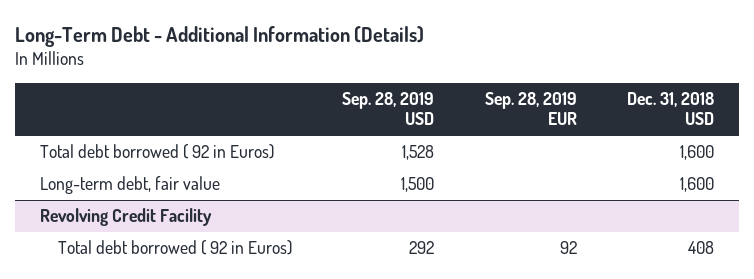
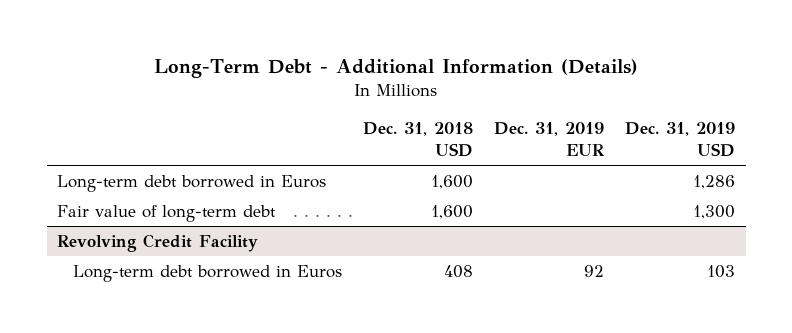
[342,92,435,126] Sep. 28, 2019 USD -> none
[484,92,577,126] Sep. 28, 2019 EUR -> none
none -> [494,122,606,156] Dec. 31, 2019 EUR
none -> [625,122,736,157] Dec. 31, 2019 USD
[40,144,275,160] Total debt borrowed ( 92 in Euros) -> [57,174,327,192] Long-term debt borrowed in Euros
[40,176,221,195] Long-term debt, fair value -> [57,204,277,222] Fair value of long-term debt
[58,240,293,256] Total debt borrowed ( 92 in Euros) -> [73,264,343,282] Long-term debt borrowed in Euros

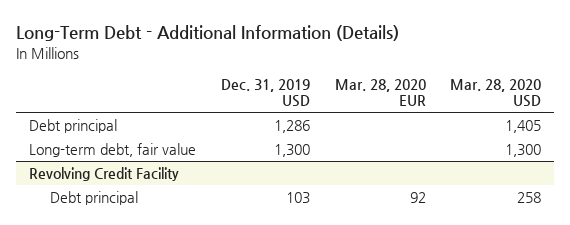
[363,122,474,157] Dec. 31, 2018 USD -> none
[494,122,606,156] Dec. 31, 2019 EUR -> none
none -> [334,78,426,107] Mar. 28, 2020 EUR
none -> [450,78,542,108] Mar. 28, 2020 USD
[57,174,327,192] Long-term debt borrowed in Euros -> [28,118,117,133] Debt principal
[57,204,277,222] Fair value of long-term debt -> [28,142,196,157] Long-term debt, fair value
[73,264,343,282] Long-term debt borrowed in Euros -> [50,190,139,205] Debt principal

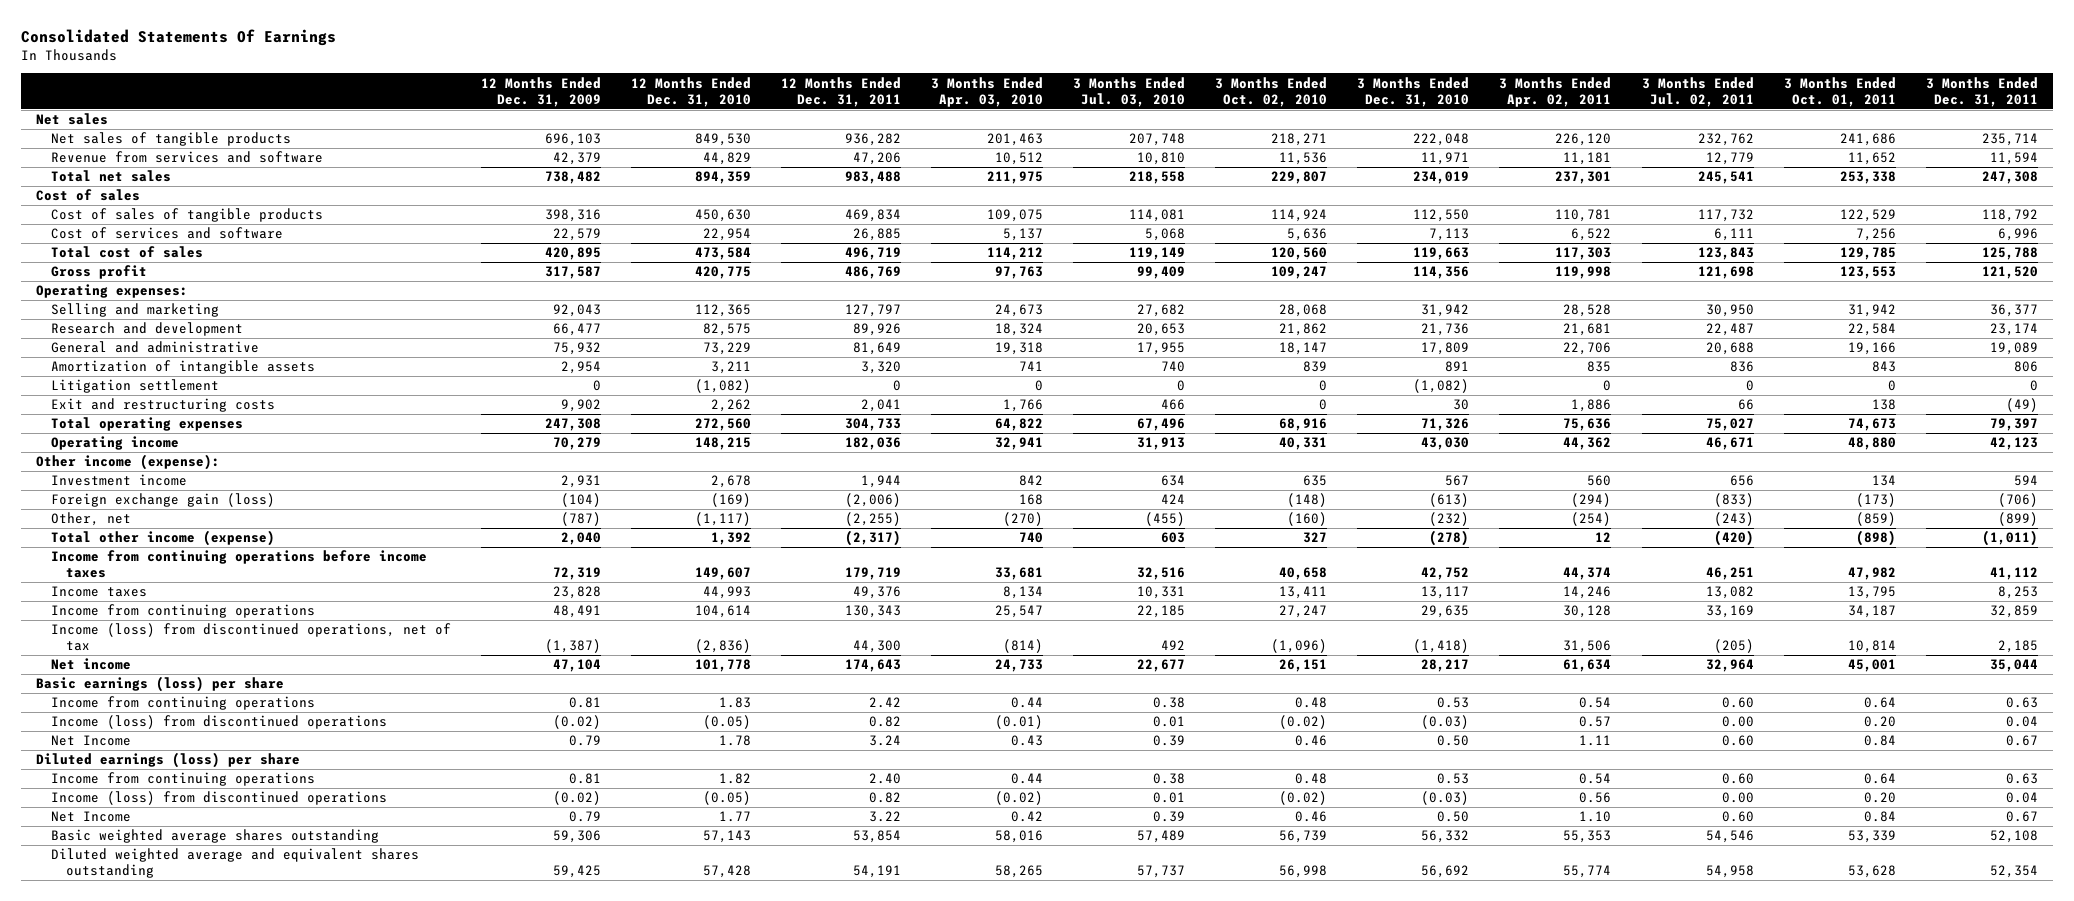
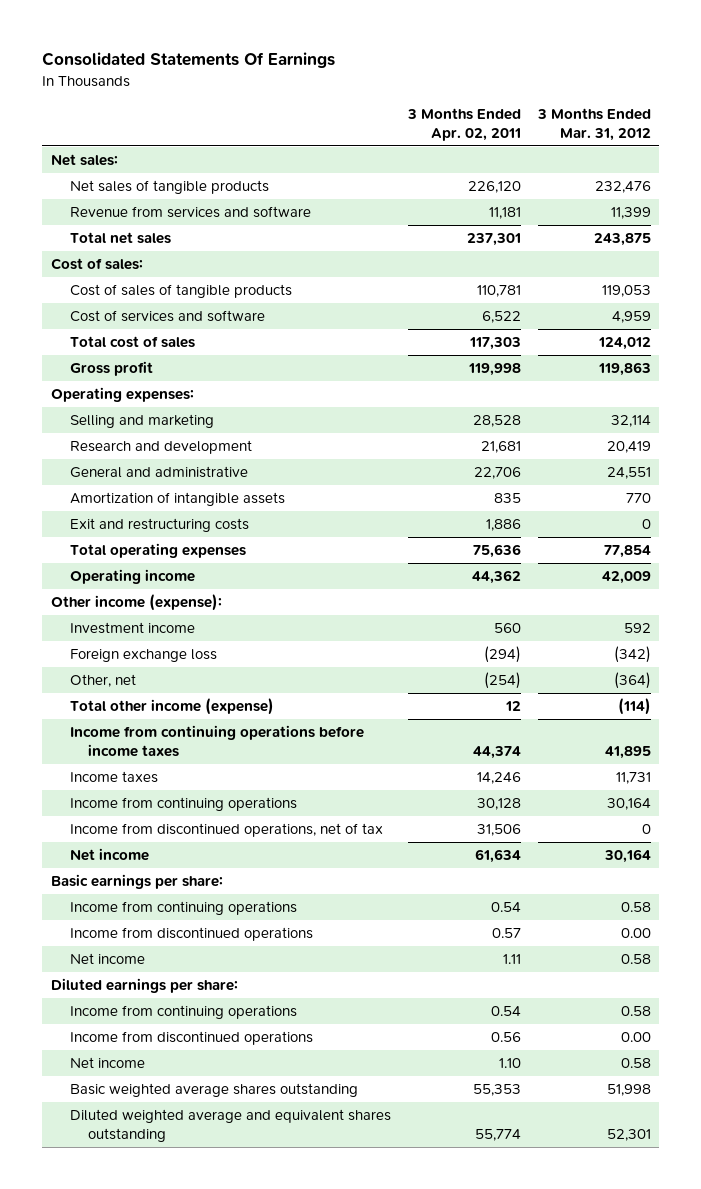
[481,76,602,107] 12 Months Ended Dec. 31, 2009 -> none
[631,76,752,107] 12 Months Ended Dec. 31, 2010 -> none
[781,76,902,107] 12 Months Ended Dec. 31, 2011 -> none
[931,76,1044,107] 3 Months Ended Apr. 03, 2010 -> none
[1073,76,1186,107] 3 Months Ended Jul. 03, 2010 -> none
[1215,76,1328,107] 3 Months Ended Oct. 02, 2010 -> none
[1357,76,1470,107] 3 Months Ended Dec. 31, 2010 -> none
[1641,76,1754,107] 3 Months Ended Jul. 02, 2011 -> none
[1783,76,1896,107] 3 Months Ended Oct. 01, 2011 -> none
[1925,76,2038,107] 3 Months Ended Dec. 31, 2011 -> none
none -> [536,107,651,141] 3 Months Ended Mar. 31, 2012
[36,113,109,126] Net sales -> [50,154,118,167] Net sales:
[36,189,141,202] Cost of sales -> [50,258,143,271] Cost of sales:
[51,379,220,394] Litigation settlement -> none
[51,493,276,508] Foreign exchange gain (loss) -> [69,649,217,663] Foreign exchange loss
[51,623,452,652] Income (loss) from discontinued operations, net of tax -> [69,823,383,838] Income from discontinued operations, net of tax
[36,676,285,693] Basic earnings (loss) per share -> [50,874,223,890] Basic earnings per share:
[51,715,388,730] Income (loss) from discontinued operations -> [69,927,313,942] Income from discontinued operations
[51,735,132,747] Net Income -> [69,953,145,965] Net income
[36,752,301,769] Diluted earnings (loss) per share -> [50,978,238,994] Diluted earnings per share:
[51,791,388,806] Income (loss) from discontinued operations -> [69,1031,313,1046] Income from discontinued operations
[51,811,132,823] Net Income -> [69,1057,145,1069] Net income

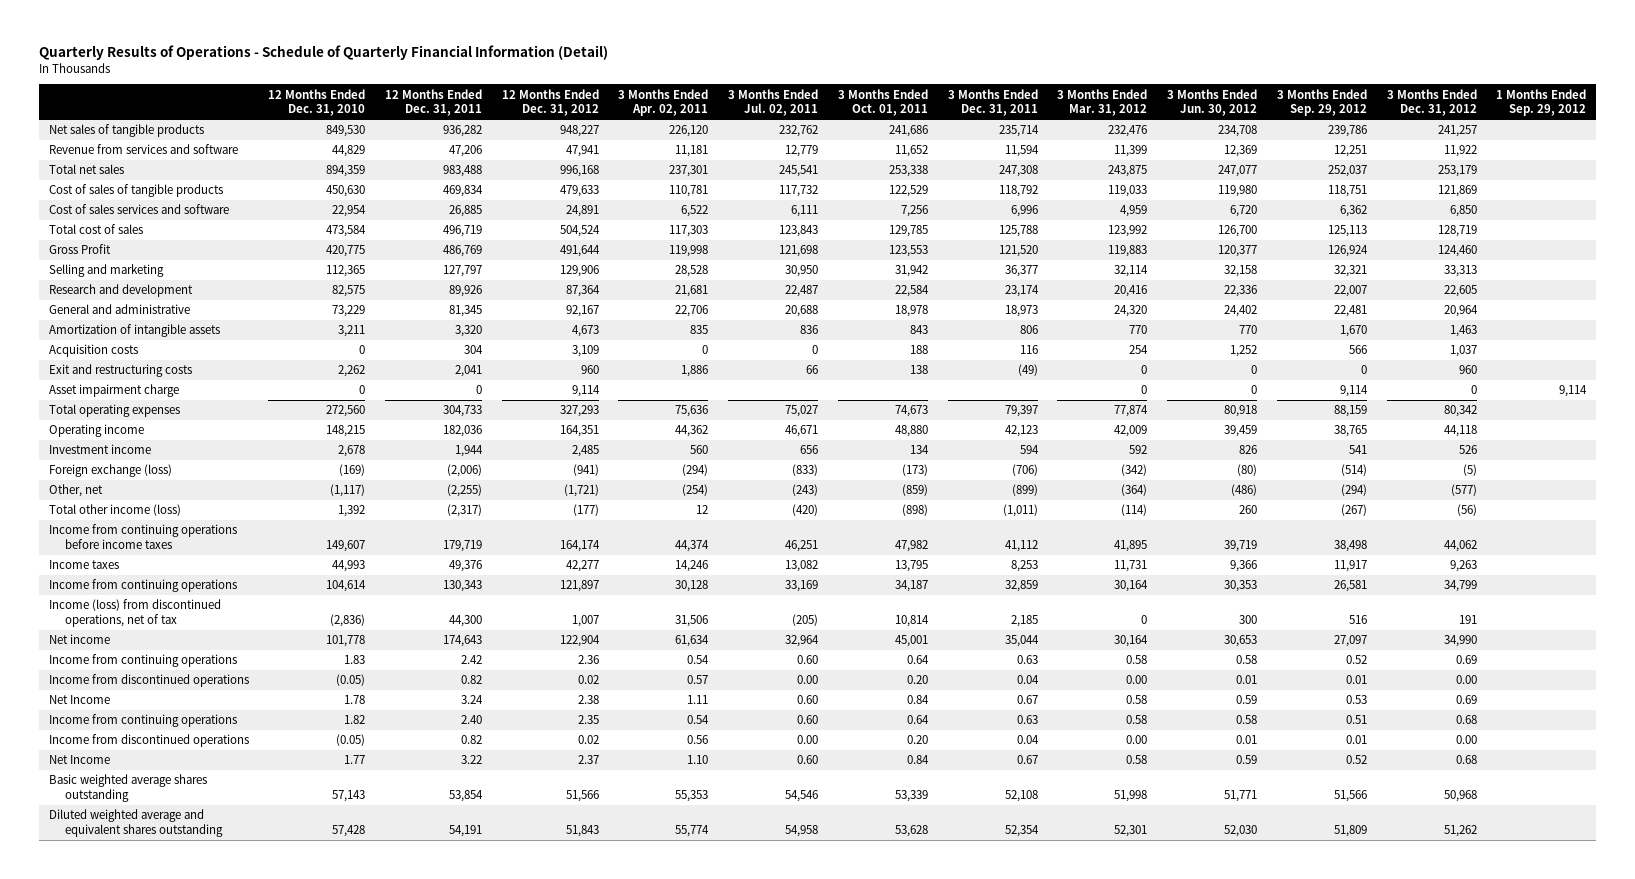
[42,52,336,69] Consolidated Statements Of Earnings -> [38,44,608,60] Quarterly Results of Operations - Schedule of Quarterly Financial Information (Detail)
none -> [268,88,366,117] 12 Months Ended Dec. 31, 2010
none -> [385,88,483,117] 12 Months Ended Dec. 31, 2011
none -> [501,88,599,117] 12 Months Ended Dec. 31, 2012
none -> [728,88,819,117] 3 Months Ended Jul. 02, 2011
none -> [837,88,928,117] 3 Months Ended Oct. 01, 2011
none -> [947,88,1038,117] 3 Months Ended Dec. 31, 2011
none -> [1167,88,1258,117] 3 Months Ended Jun. 30, 2012
none -> [1276,88,1367,117] 3 Months Ended Sep. 29, 2012
none -> [1386,88,1477,117] 3 Months Ended Dec. 31, 2012
none -> [1496,88,1587,117] 1 Months Ended Sep. 29, 2012
[50,154,118,167] Net sales: -> none
[50,258,143,271] Cost of sales: -> none
[50,387,194,403] Operating expenses: -> none
[601,285,651,298] 119,053 -> [1108,185,1148,198] 119,033
[69,310,265,323] Cost of services and software -> [48,204,229,215] Cost of sales services and software
[597,337,651,351] 124,012 -> [1108,225,1148,238] 123,992
[69,361,153,377] Gross profit -> [48,244,111,255] Gross Profit
[597,362,651,377] 119,863 -> [1108,245,1148,258] 119,883
[606,441,651,454] 20,419 -> [1114,285,1148,298] 20,416
[606,467,651,480] 24,551 -> [1114,305,1148,318] 24,320
none -> [48,344,138,358] Acquisition costs
none -> [48,384,179,398] Asset impairment charge
[603,545,651,559] 77,854 -> [1114,405,1149,418] 77,874
[50,594,222,612] Other income (expense): -> none
[69,649,217,663] Foreign exchange loss -> [48,464,172,478] Foreign exchange (loss)
[69,698,274,716] Total other income (expense) -> [48,504,181,517] Total other income (loss)
[69,823,383,838] Income from discontinued operations, net of tax -> [48,599,221,628] Income (loss) from discontinued operations, net of tax
[50,874,223,890] Basic earnings per share: -> none
[50,978,238,994] Diluted earnings per share: -> none
[69,953,145,965] Net income -> [48,695,110,705] Net Income
[69,1057,145,1069] Net income -> [48,755,110,765] Net Income

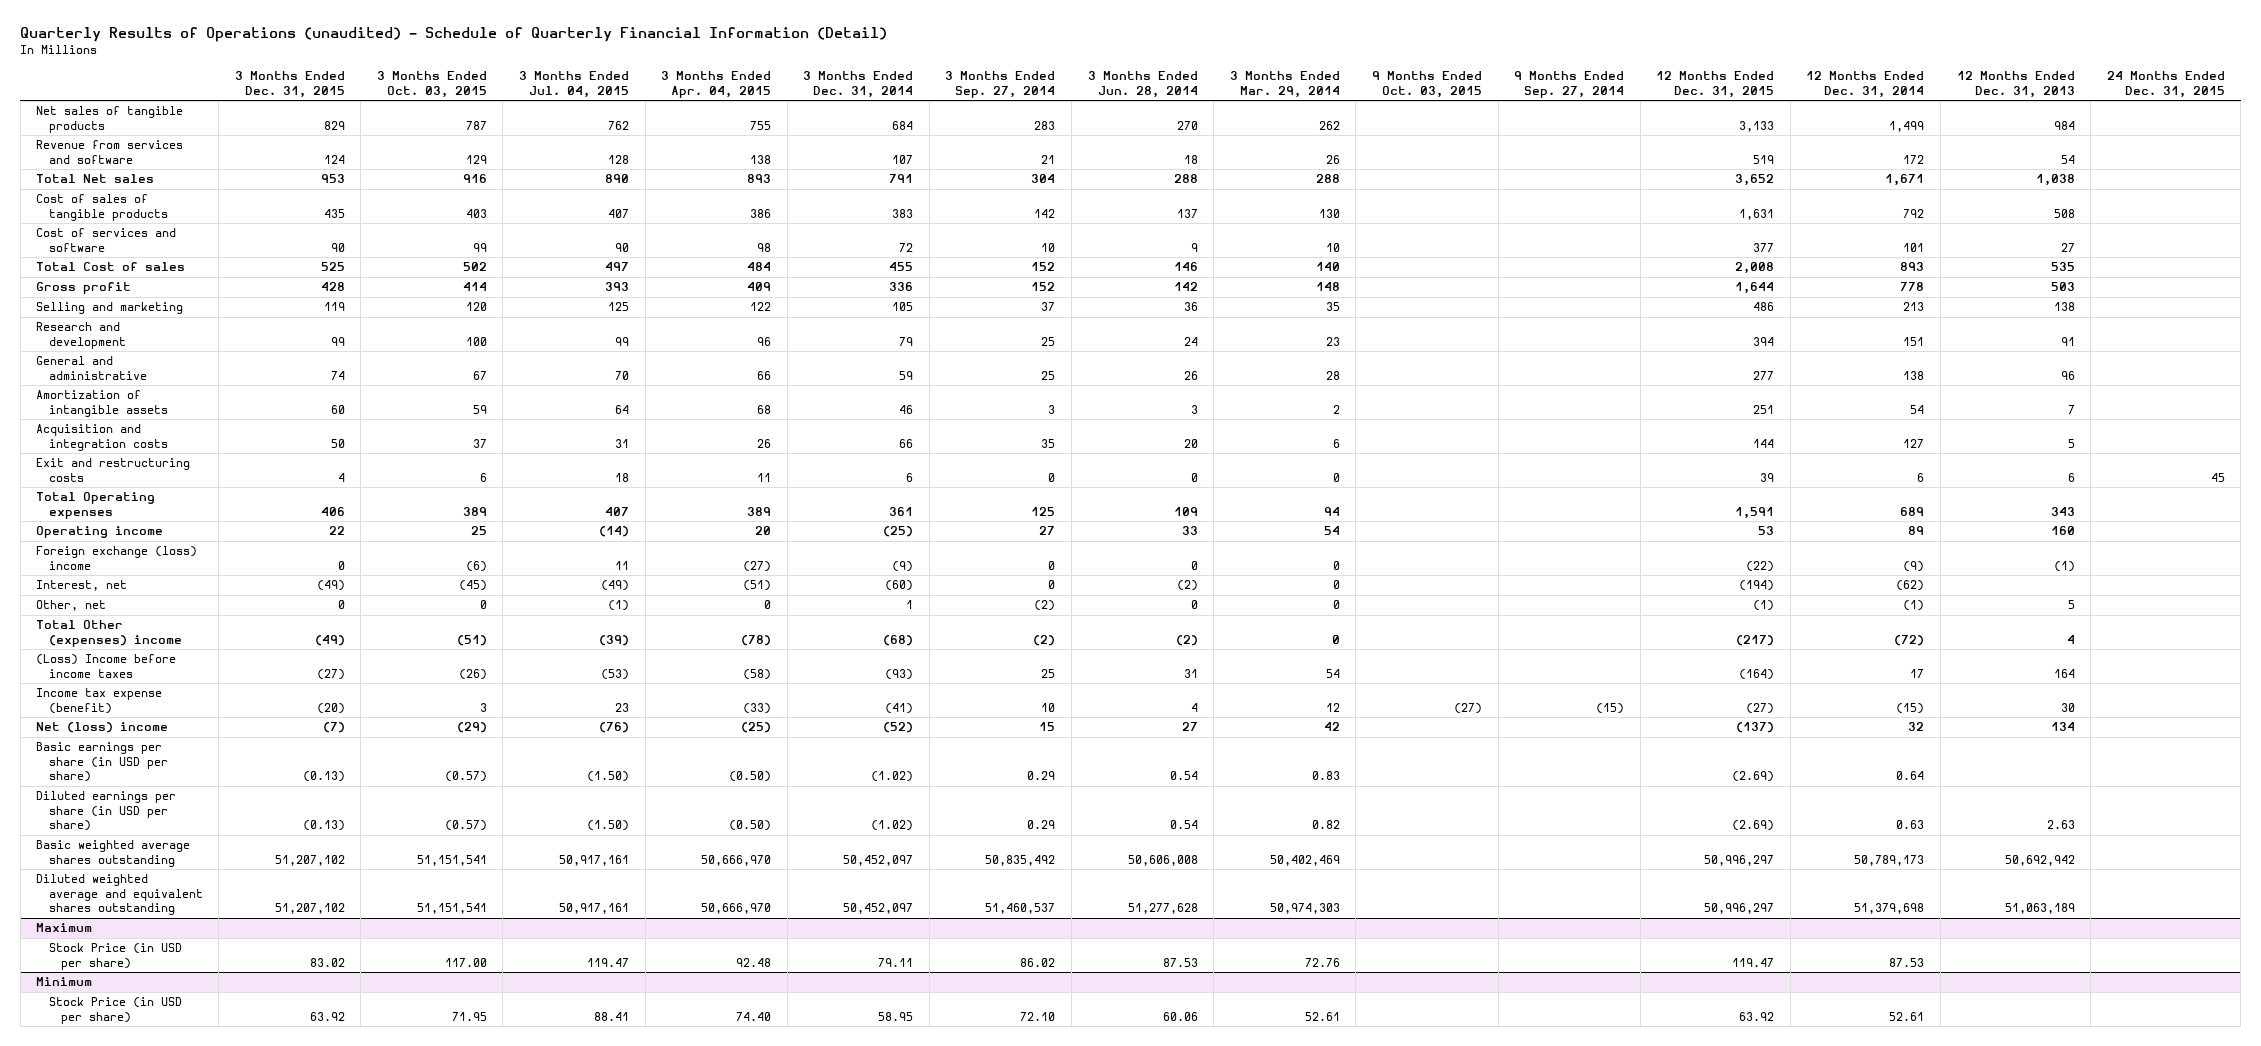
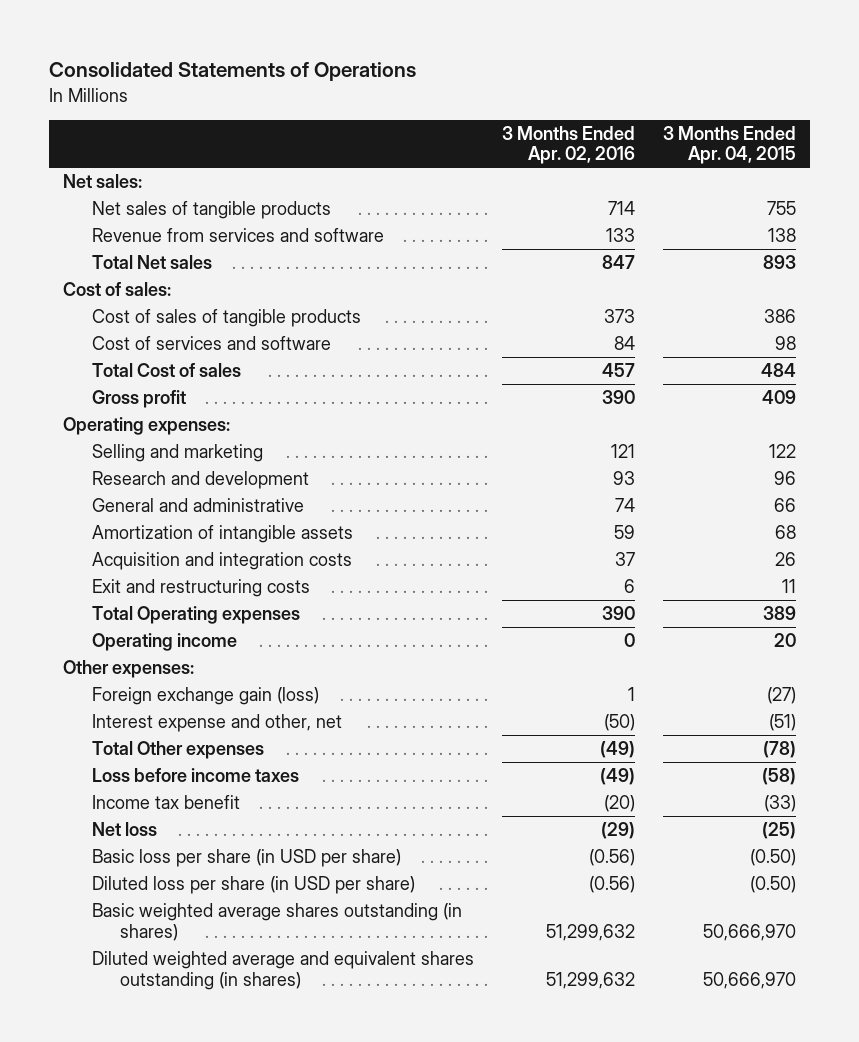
[20,27,888,43] Quarterly Results of Operations (unaudited) - Schedule of Quarterly Financial Information (Detail) -> [49,62,417,82] Consolidated Statements of Operations
[234,71,345,98] 3 Months Ended Dec. 31, 2015 -> none
[376,71,487,98] 3 Months Ended Oct. 03, 2015 -> none
[519,71,630,98] 3 Months Ended Jul. 04, 2015 -> none
[803,71,914,98] 3 Months Ended Dec. 31, 2014 -> none
[945,71,1056,98] 3 Months Ended Sep. 27, 2014 -> none
[1087,71,1198,98] 3 Months Ended Jun. 28, 2014 -> none
[1229,71,1340,98] 3 Months Ended Mar. 29, 2014 -> none
[1371,71,1482,98] 9 Months Ended Oct. 03, 2015 -> none
[1514,71,1625,98] 9 Months Ended Sep. 27, 2014 -> none
[1656,71,1775,98] 12 Months Ended Dec. 31, 2015 -> none
[1806,71,1925,98] 12 Months Ended Dec. 31, 2014 -> none
[1956,71,2075,98] 12 Months Ended Dec. 31, 2013 -> none
[2106,71,2225,98] 24 Months Ended Dec. 31, 2015 -> none
none -> [501,125,635,165] 3 Months Ended Apr. 02, 2016
none -> [63,173,143,188] Net sales:
none -> [63,281,172,296] Cost of sales:
none -> [63,416,231,435] Operating expenses:
[36,580,128,592] Interest, net -> none
[36,600,107,612] Other, net -> none
[36,923,93,933] Maximum -> none
[48,943,182,970] Stock Price (in USD per share) -> none
[36,977,93,987] Minimum -> none
[48,997,182,1024] Stock Price (in USD per share) -> none
none -> [63,659,195,678] Other expenses:
[36,546,198,570] Foreign exchange (loss) income -> [91,686,319,705] Foreign exchange gain (loss)
none -> [91,713,342,732] Interest expense and other, net
[36,620,182,647] Total Other (expenses) income -> [91,740,264,759] Total Other expenses
[36,654,177,678] (Loss) Income before income taxes -> [91,767,299,782] Loss before income taxes
[36,688,163,714] Income tax expense (benefit) -> [91,794,240,809] Income tax benefit
[36,722,169,734] Net (loss) income -> [91,821,157,836] Net loss
[36,742,168,783] Basic earnings per share (in USD per share) -> [91,848,401,867] Basic loss per share (in USD per share)
[36,791,177,832] Diluted earnings per share (in USD per share) -> [91,875,415,894] Diluted loss per share (in USD per share)
[36,840,191,867] Basic weighted average shares outstanding -> [91,902,462,941] Basic weighted average shares outstanding (in shares)
[36,874,203,916] Diluted weighted average and equivalent shares outstanding -> [91,950,474,990] Diluted weighted average and equivalent shares outstanding (in shares)

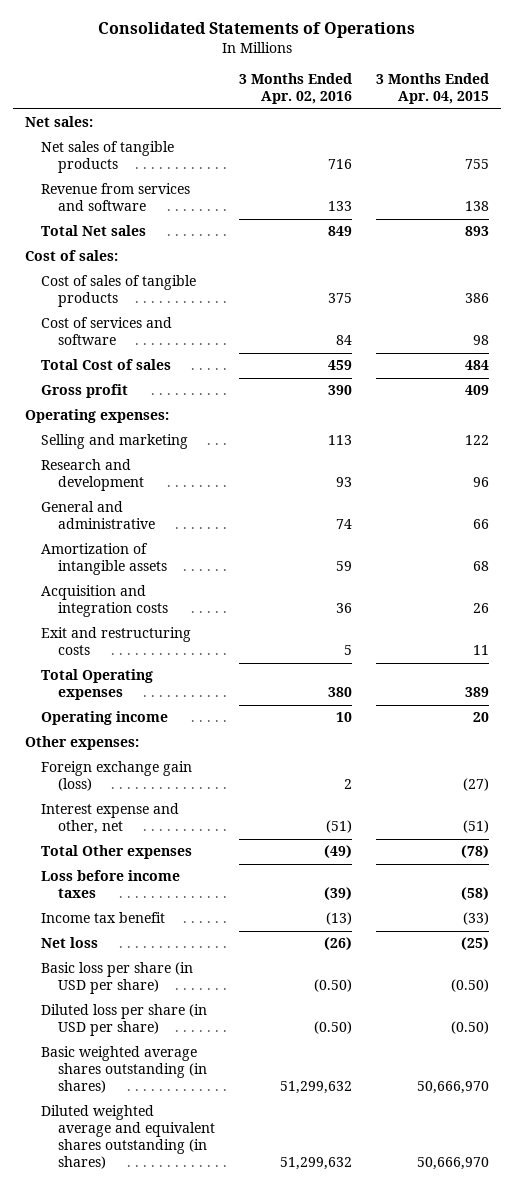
[607,200,635,215] 714 -> [328,159,353,170] 716
[601,254,635,269] 847 -> [328,226,353,237] 849
[603,308,635,323] 373 -> [328,293,353,304] 375
[601,362,635,377] 457 -> [328,360,353,371] 459
[610,443,635,458] 121 -> [328,435,353,446] 113
[614,551,635,566] 37 -> [336,603,353,614] 36
[623,578,635,593] 6 -> [344,645,353,656] 5
[601,605,635,620] 390 -> [328,687,353,698] 380
[623,632,635,647] 0 -> [336,712,353,723] 10
[627,686,635,701] 1 -> [344,779,353,790] 2
[603,713,635,731] (50) -> [326,820,353,834] (51)
[599,767,635,785] (49) -> [324,887,353,901] (39)
[603,794,635,812] (20) -> [326,912,353,926] (13)
[600,821,635,839] (29) -> [324,937,353,951] (26)
[588,848,635,866] (0.56) -> [314,979,353,993] (0.50)
[588,875,635,893] (0.56) -> [314,1021,353,1035] (0.50)

